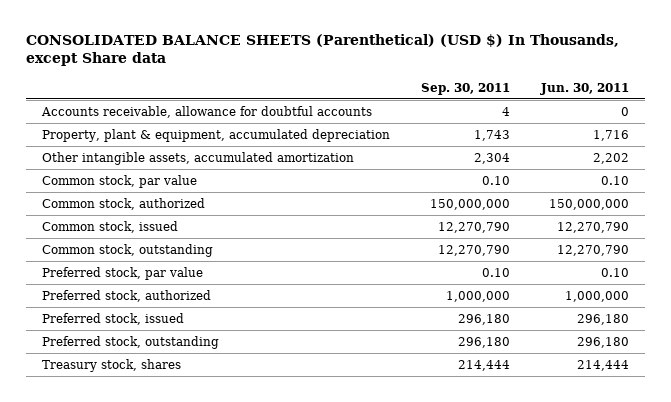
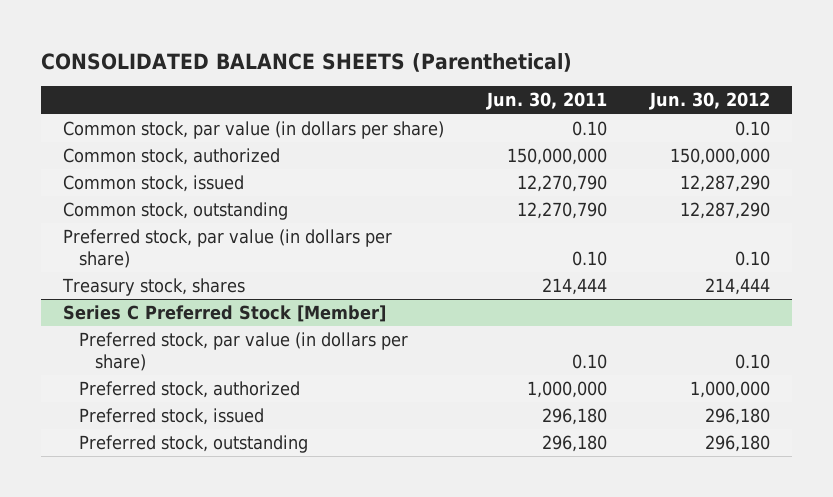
[25,33,619,67] CONSOLIDATED BALANCE SHEETS (Parenthetical) (USD $) In Thousands, except Share data -> [41,52,573,72] CONSOLIDATED BALANCE SHEETS (Parenthetical)
[420,82,510,95] Sep. 30, 2011 -> none
none -> [649,92,771,111] Jun. 30, 2012
[40,106,372,119] Accounts receivable, allowance for doubtful accounts -> none
[41,129,390,143] Property, plant & equipment, accumulated depreciation -> none
[41,152,354,166] Other intangible assets, accumulated amortization -> none
[41,175,197,189] Common stock, par value -> [62,120,444,139] Common stock, par value (in dollars per share)
[41,267,203,281] Preferred stock, par value -> [62,228,392,268] Preferred stock, par value (in dollars per share)
[41,359,181,373] Treasury stock, shares -> [61,277,245,296] Treasury stock, shares
none -> [62,304,386,322] Series C Preferred Stock [Member]
none -> [79,331,409,371] Preferred stock, par value (in dollars per share)

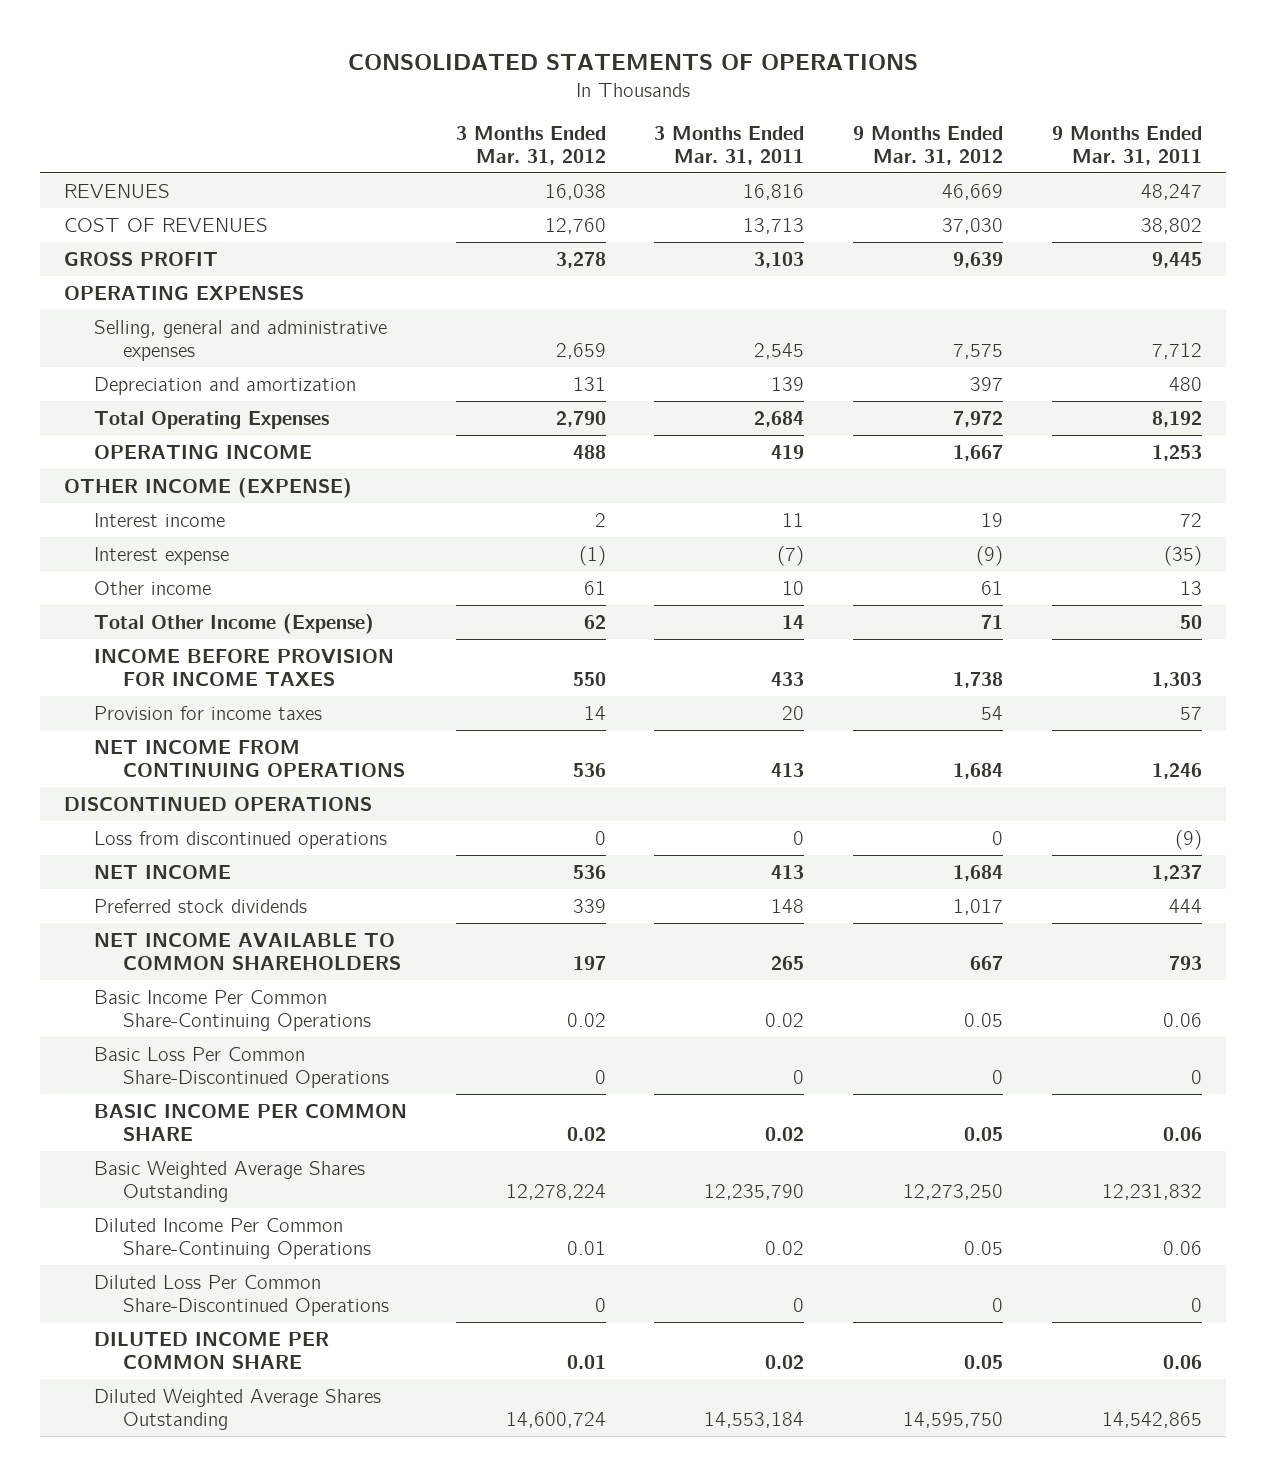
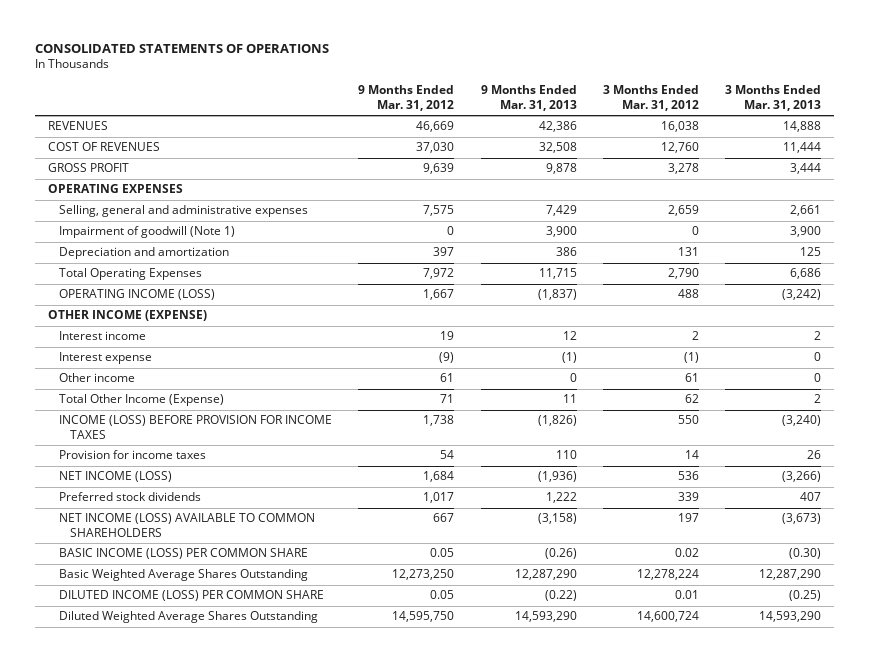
[654,125,805,165] 3 Months Ended Mar. 31, 2011 -> none
[1052,125,1203,165] 9 Months Ended Mar. 31, 2011 -> none
none -> [480,85,577,111] 9 Months Ended Mar. 31, 2013
none -> [724,85,821,111] 3 Months Ended Mar. 31, 2013
none -> [59,226,236,239] Impairment of goodwill (Note 1)
[93,444,312,459] OPERATING INCOME -> [59,289,216,301] OPERATING INCOME (LOSS)
[93,648,394,686] INCOME BEFORE PROVISION FOR INCOME TAXES -> [59,415,333,439] INCOME (LOSS) BEFORE PROVISION FOR INCOME TAXES
[93,739,406,777] NET INCOME FROM CONTINUING OPERATIONS -> none
[64,796,373,811] DISCONTINUED OPERATIONS -> none
[93,830,387,849] Loss from discontinued operations -> none
[93,864,231,879] NET INCOME -> [59,471,173,483] NET INCOME (LOSS)
[93,989,372,1031] Basic Income Per Common Share-Continuing Operations -> none
[93,1046,390,1088] Basic Loss Per Common Share-Discontinued Operations -> none
[93,932,402,970] NET INCOME AVAILABLE TO COMMON SHAREHOLDERS -> [59,513,316,537] NET INCOME (LOSS) AVAILABLE TO COMMON SHAREHOLDERS
[93,1103,407,1141] BASIC INCOME PER COMMON SHARE -> [59,548,309,560] BASIC INCOME (LOSS) PER COMMON SHARE
[93,1217,372,1259] Diluted Income Per Common Share-Continuing Operations -> none
[93,1274,390,1316] Diluted Loss Per Common Share-Discontinued Operations -> none
[93,1331,329,1369] DILUTED INCOME PER COMMON SHARE -> [59,590,325,602] DILUTED INCOME (LOSS) PER COMMON SHARE

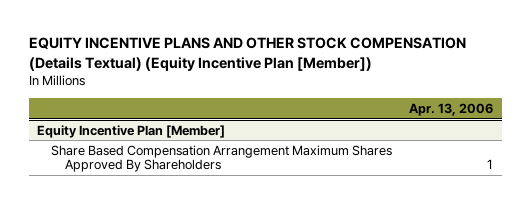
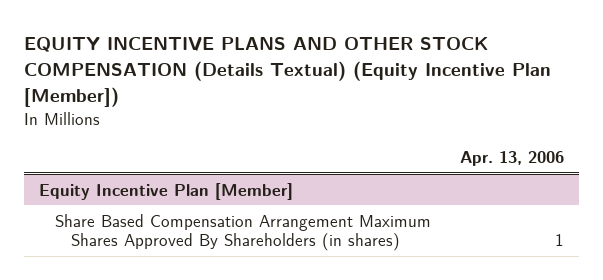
[50,144,392,173] Share Based Compensation Arrangement Maximum Shares Approved By Shareholders -> [54,213,431,251] Share Based Compensation Arrangement Maximum Shares Approved By Shareholders (in shares)

